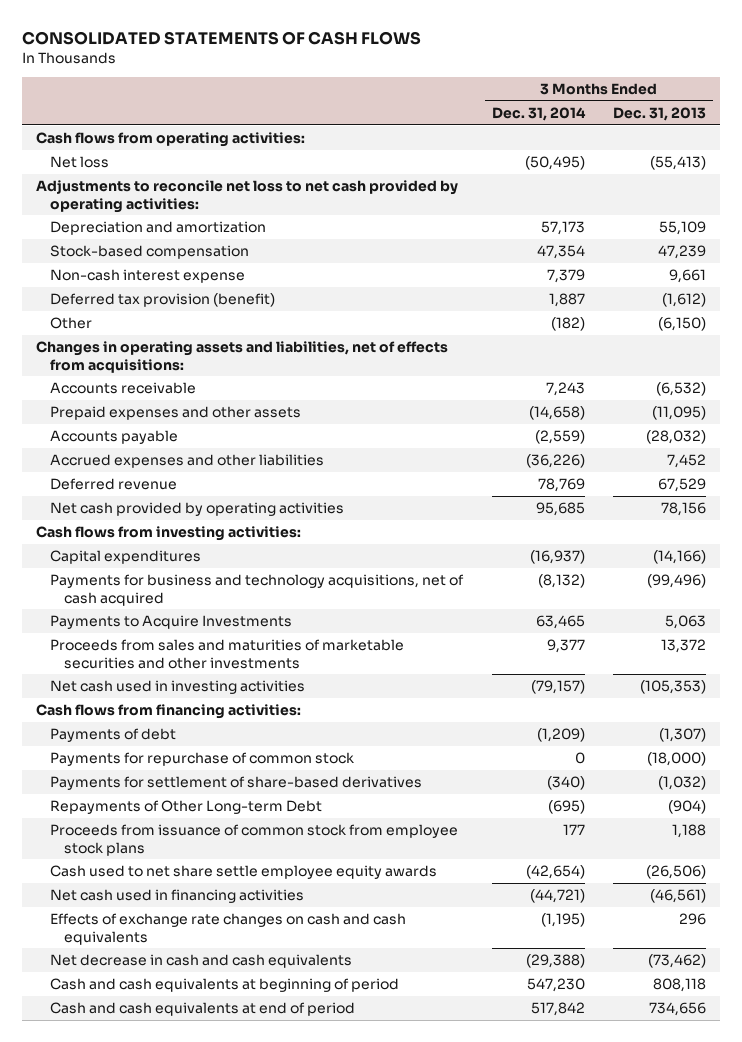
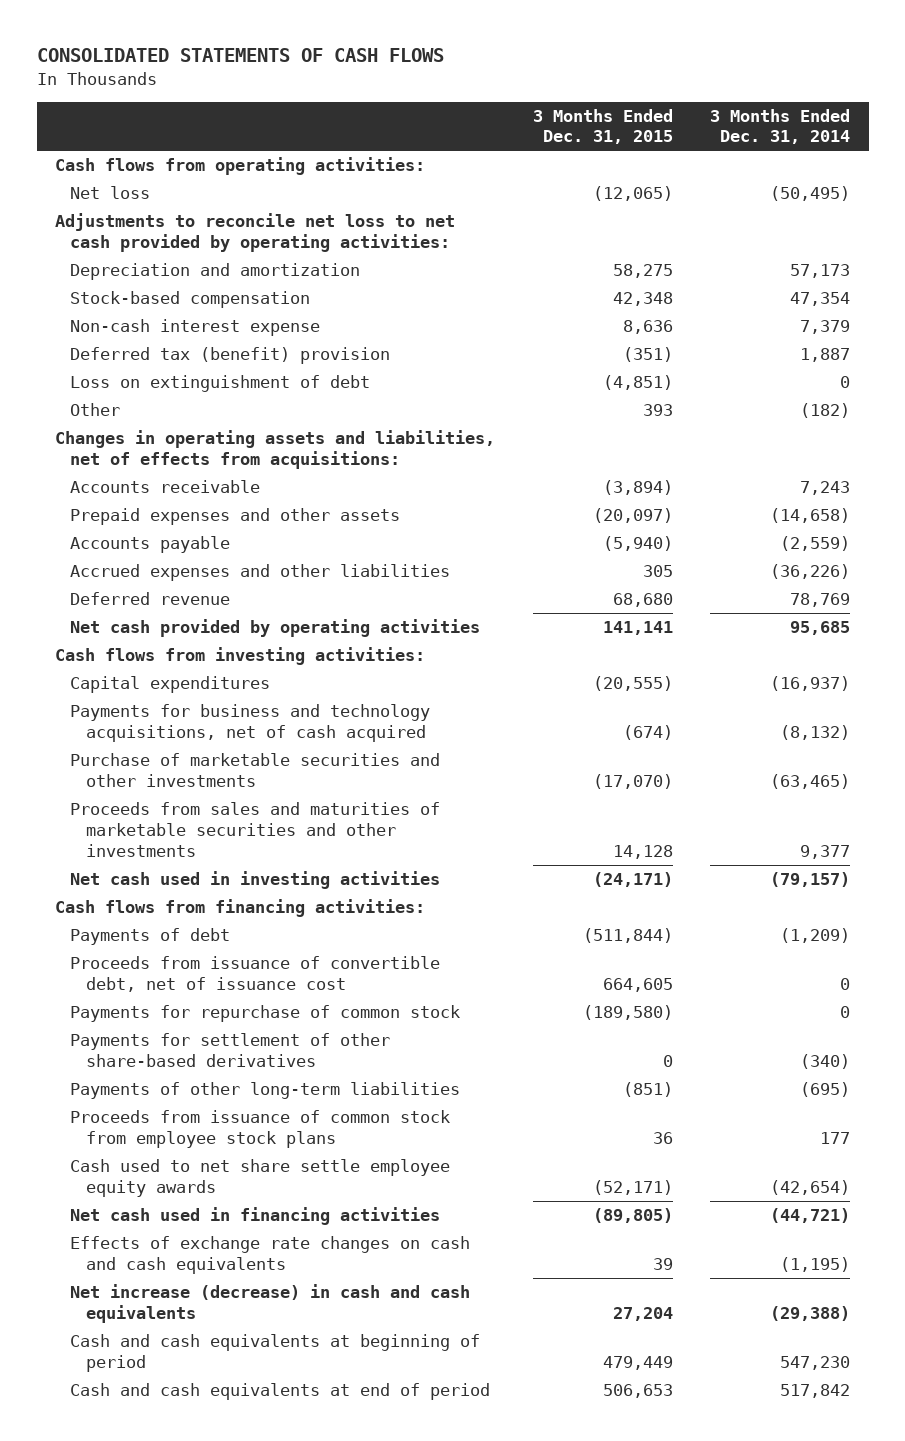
[613,106,707,121] Dec. 31, 2013 -> none
none -> [532,108,673,145] 3 Months Ended Dec. 31, 2015
[50,292,276,307] Deferred tax provision (benefit) -> [70,346,391,364] Deferred tax (benefit) provision
none -> [70,374,371,392] Loss on extinguishment of debt
[50,614,293,629] Payments to Acquire Investments -> none
none -> [70,752,441,787] Purchase of marketable securities and other investments
none -> [70,955,441,992] Proceeds from issuance of convertible debt, net of issuance cost
[50,775,423,790] Payments for settlement of share-based derivatives -> [70,1032,391,1067] Payments for settlement of other share-based derivatives
[50,799,323,814] Repayments of Other Long-term Debt -> [70,1081,461,1099] Payments of other long-term liabilities
[50,953,353,968] Net decrease in cash and cash equivalents -> [70,1283,471,1323] Net increase (decrease) in cash and cash equivalents

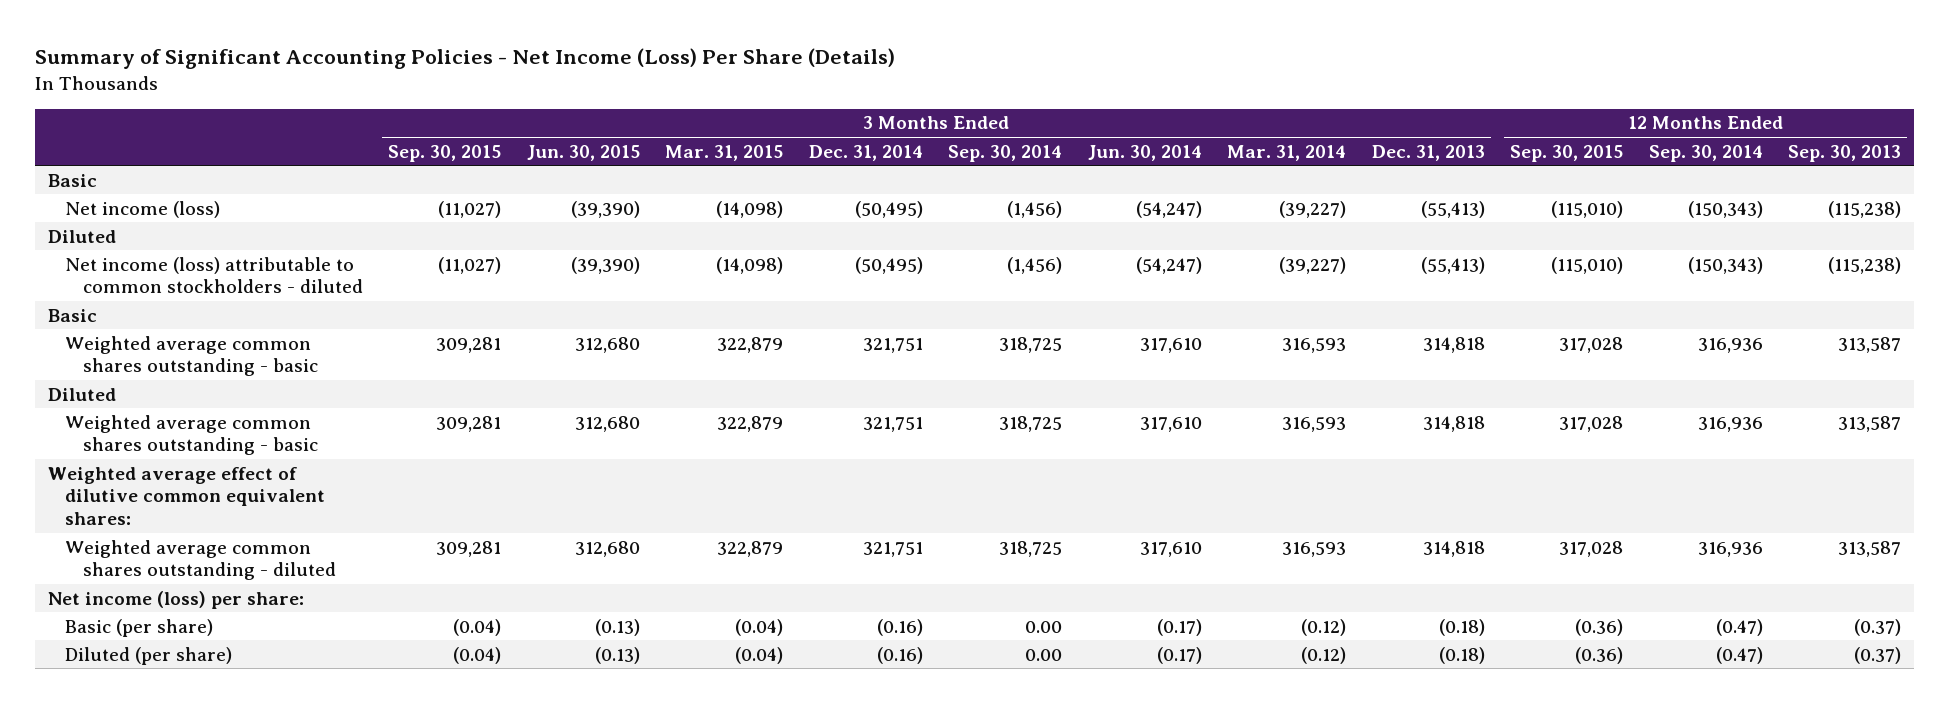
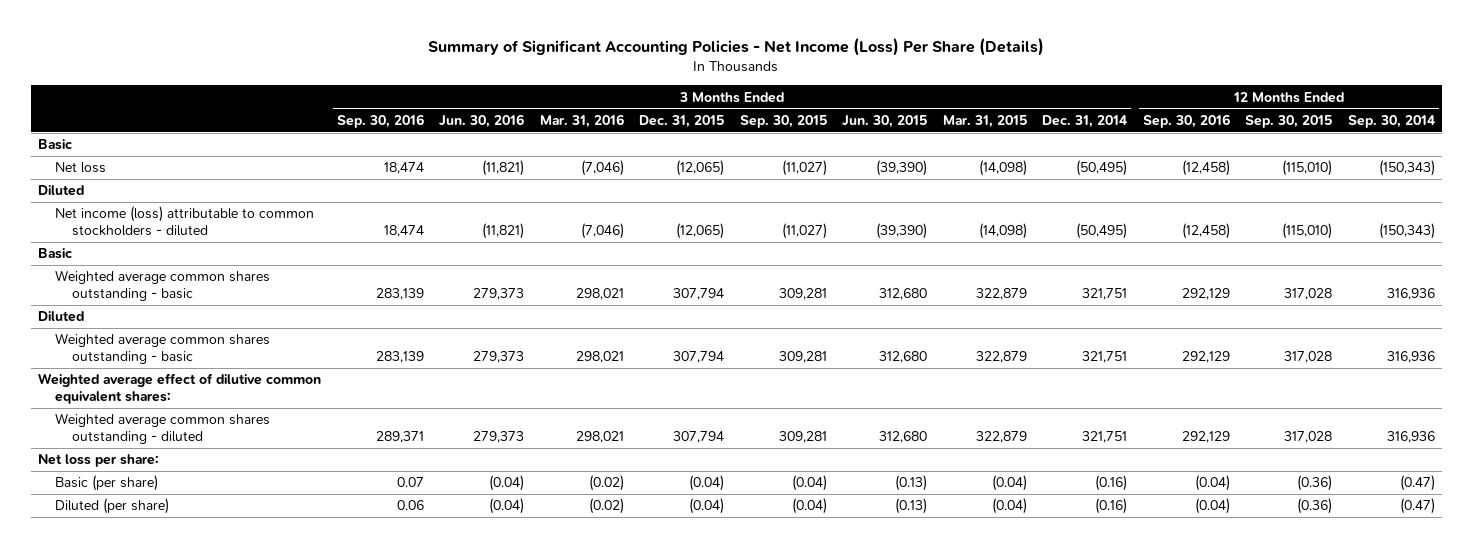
[948,144,1063,162] Sep. 30, 2014 -> none
[1087,144,1202,161] Jun. 30, 2014 -> none
[1227,144,1347,161] Mar. 31, 2014 -> none
[1371,144,1485,161] Dec. 31, 2013 -> none
[1787,144,1901,162] Sep. 30, 2013 -> none
none -> [336,113,424,128] Sep. 30, 2016
none -> [439,113,525,128] Jun. 30, 2016
none -> [539,113,624,128] Mar. 31, 2016
none -> [639,114,725,128] Dec. 31, 2015
none -> [1142,113,1230,128] Sep. 30, 2016
[65,200,221,218] Net income (loss) -> [55,162,107,174] Net loss
[48,590,305,609] Net income (loss) per share: -> [38,454,160,468] Net loss per share:

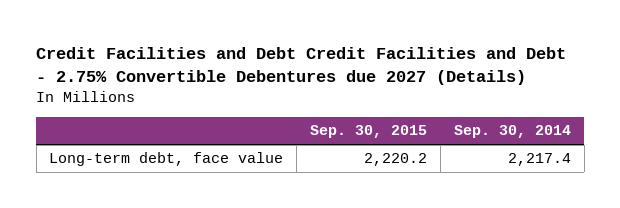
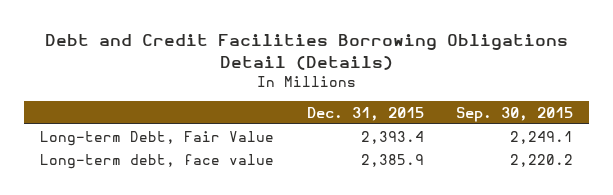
[36,47,567,86] Credit Facilities and Debt Credit Facilities and Debt - 2.75% Convertible Debentures due 2027 (Details) -> [44,33,568,70] Debt and Credit Facilities Borrowing Obligations Detail (Details)
[453,125,571,139] Sep. 30, 2014 -> none
none -> [306,106,424,121] Dec. 31, 2015
none -> [40,130,275,146] Long-term Debt, Fair Value

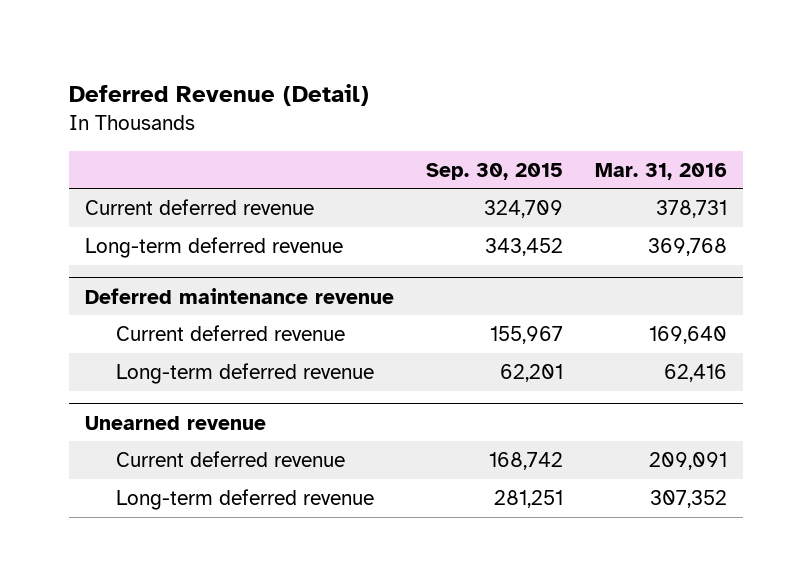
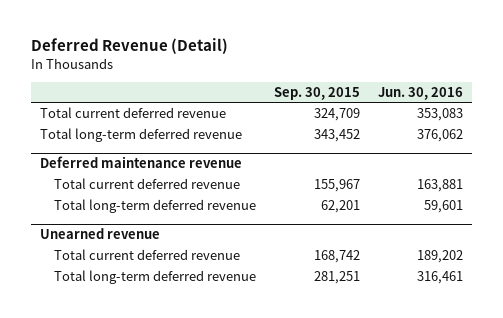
[594,162,727,180] Mar. 31, 2016 -> none
none -> [377,86,463,100] Jun. 30, 2016
[85,198,315,215] Current deferred revenue -> [40,107,227,119] Total current deferred revenue
[85,236,344,258] Long-term deferred revenue -> [40,128,243,143] Total long-term deferred revenue
[115,324,345,341] Current deferred revenue -> [53,178,240,190] Total current deferred revenue
[115,362,374,384] Long-term deferred revenue -> [53,199,256,214] Total long-term deferred revenue
[115,450,345,467] Current deferred revenue -> [53,249,240,261] Total current deferred revenue
[115,488,374,510] Long-term deferred revenue -> [53,270,256,285] Total long-term deferred revenue

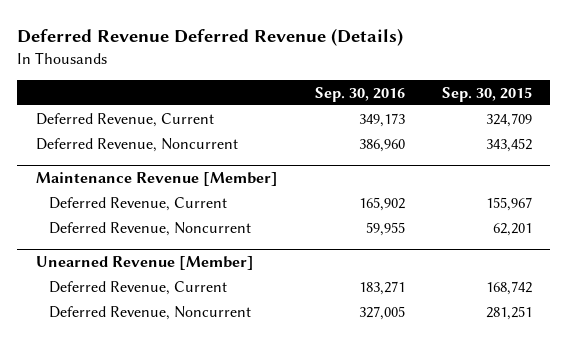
[31,38,229,55] Deferred Revenue (Detail) -> [17,28,404,47] Deferred Revenue Deferred Revenue (Details)
[377,86,463,100] Jun. 30, 2016 -> none
none -> [314,86,405,102] Sep. 30, 2016
[40,107,227,119] Total current deferred revenue -> [35,112,214,127] Deferred Revenue, Current
[40,128,243,143] Total long-term deferred revenue -> [35,137,238,152] Deferred Revenue, Noncurrent
[40,156,243,169] Deferred maintenance revenue -> [35,172,278,187] Maintenance Revenue [Member]
[53,178,240,190] Total current deferred revenue -> [48,196,227,211] Deferred Revenue, Current
[53,199,256,214] Total long-term deferred revenue -> [48,221,251,236] Deferred Revenue, Noncurrent
[40,228,161,240] Unearned revenue -> [35,256,254,271] Unearned Revenue [Member]
[53,249,240,261] Total current deferred revenue -> [48,280,227,295] Deferred Revenue, Current
[53,270,256,285] Total long-term deferred revenue -> [48,305,251,320] Deferred Revenue, Noncurrent

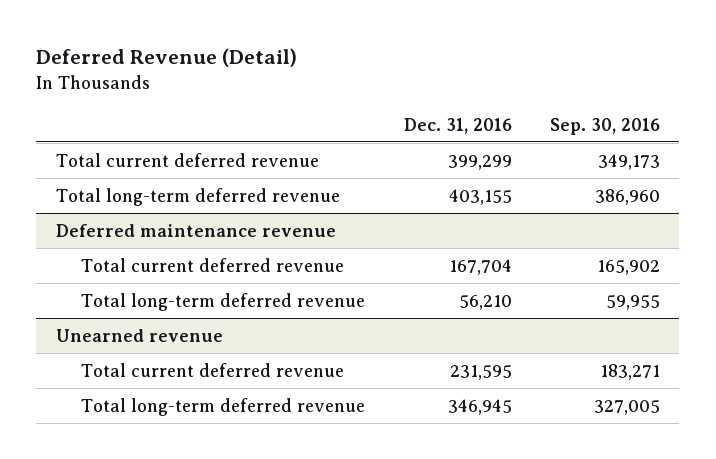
[17,28,404,47] Deferred Revenue Deferred Revenue (Details) -> [36,48,298,68] Deferred Revenue (Detail)
[441,86,532,102] Sep. 30, 2015 -> none
none -> [403,117,512,134] Dec. 31, 2016
[35,112,214,127] Deferred Revenue, Current -> [55,152,319,167] Total current deferred revenue
[35,137,238,152] Deferred Revenue, Noncurrent -> [55,187,340,206] Total long-term deferred revenue
[35,172,278,187] Maintenance Revenue [Member] -> [55,223,336,237] Deferred maintenance revenue
[48,196,227,211] Deferred Revenue, Current -> [81,257,345,272] Total current deferred revenue
[48,221,251,236] Deferred Revenue, Noncurrent -> [81,292,366,311] Total long-term deferred revenue
[35,256,254,271] Unearned Revenue [Member] -> [55,328,223,342] Unearned revenue
[48,280,227,295] Deferred Revenue, Current -> [81,362,345,377] Total current deferred revenue
[48,305,251,320] Deferred Revenue, Noncurrent -> [81,397,366,416] Total long-term deferred revenue

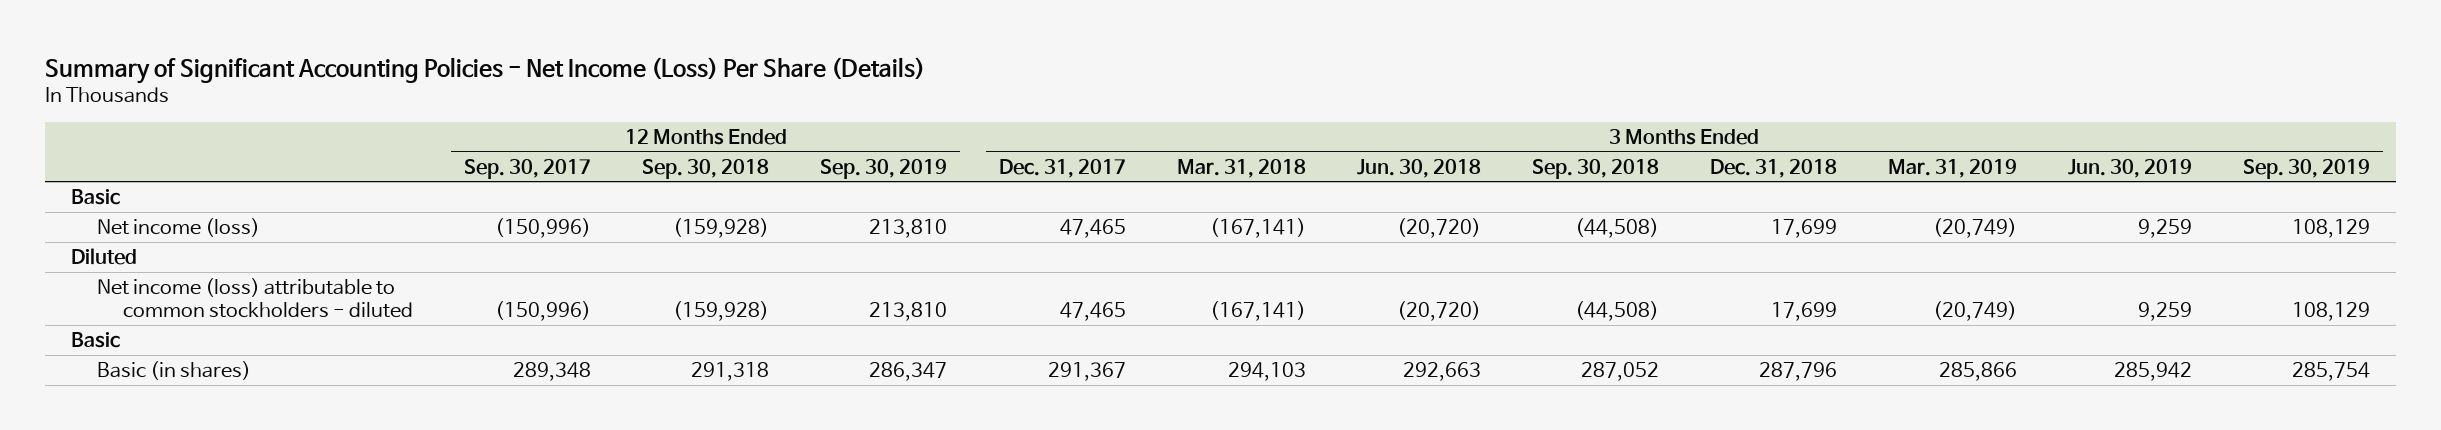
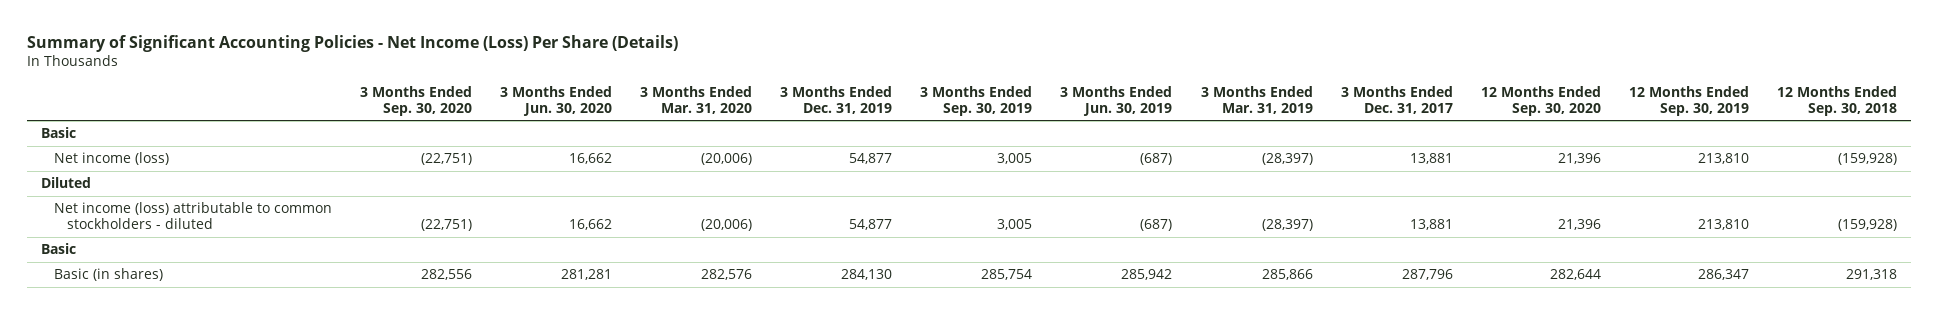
[464,158,592,179] Sep. 30, 2017 -> none
[1176,158,1306,178] Mar. 31, 2018 -> none
[1356,158,1481,178] Jun. 30, 2018 -> none
[1531,158,1659,179] Sep. 30, 2018 -> none
[1710,158,1838,178] Dec. 31, 2018 -> none
none -> [359,85,472,116] 3 Months Ended Sep. 30, 2020
none -> [499,85,612,116] 3 Months Ended Jun. 30, 2020
none -> [640,85,753,114] 3 Months Ended Mar. 31, 2020
none -> [780,85,893,114] 3 Months Ended Dec. 31, 2019
none -> [1480,85,1601,116] 12 Months Ended Sep. 30, 2020
[1059,218,1126,238] 47,465 -> [1409,153,1453,165] 13,881
[1933,217,2018,238] (20,749) -> [1261,153,1313,166] (28,397)
[2138,218,2193,238] 9,259 -> [1140,153,1173,166] (687)
[2292,218,2371,238] 108,129 -> [997,153,1033,165] 3,005
[1059,301,1126,321] 47,465 -> [1409,219,1453,231] 13,881
[1933,300,2018,321] (20,749) -> [1261,219,1313,232] (28,397)
[2138,301,2193,321] 9,259 -> [1140,219,1173,232] (687)
[2292,301,2371,321] 108,129 -> [997,219,1033,231] 3,005
[1047,361,1126,381] 291,367 -> [1401,269,1453,281] 287,796

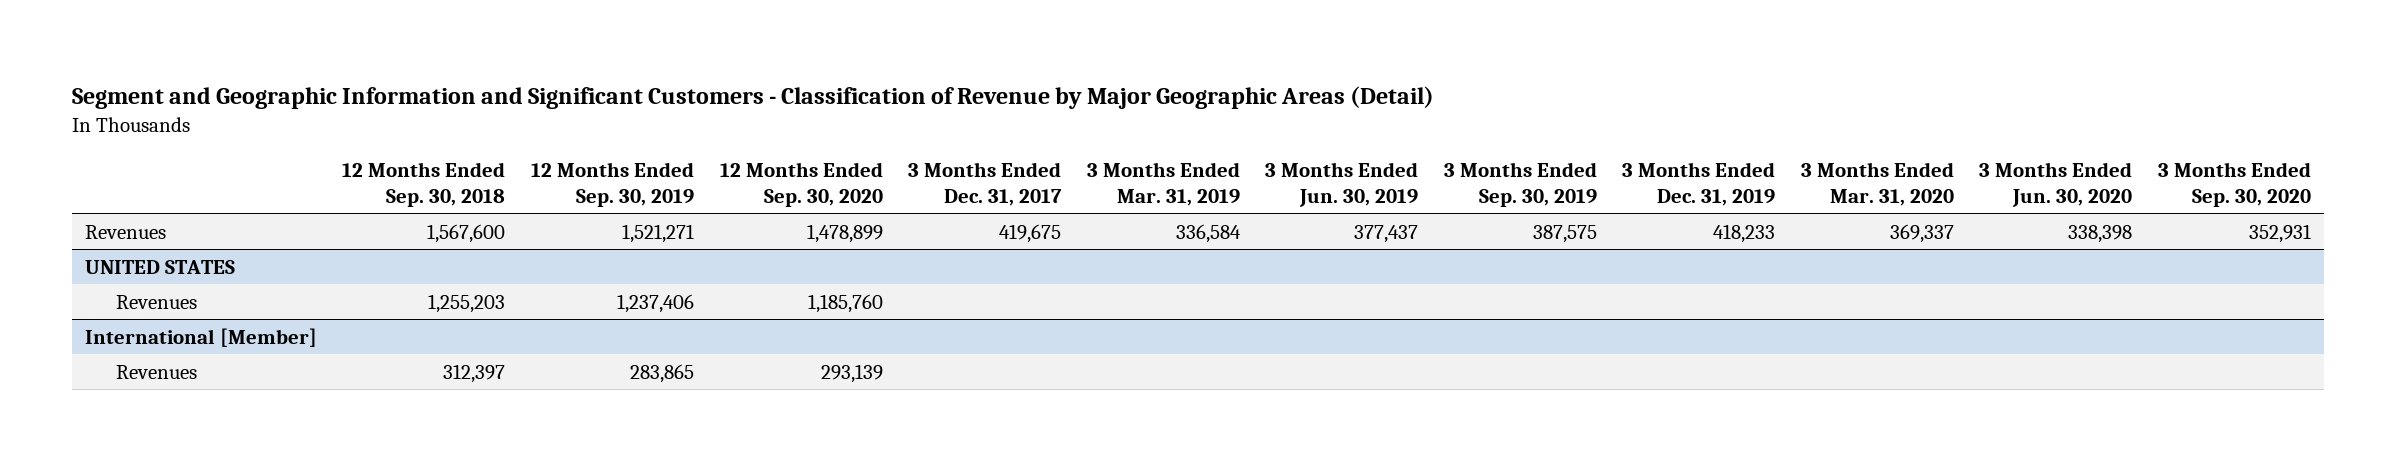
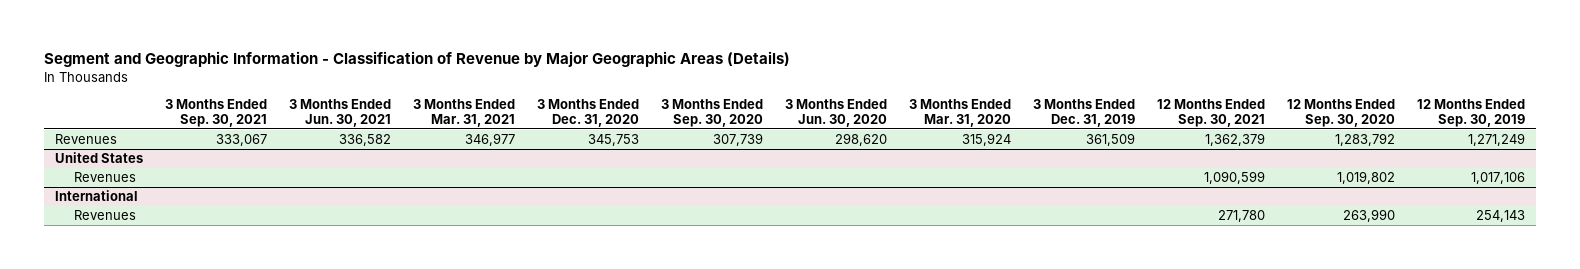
[72,86,1435,110] Segment and Geographic Information and Significant Customers - Classification of Revenue by Major Geographic Areas (Detail) -> [43,51,790,68] Segment and Geographic Information - Classification of Revenue by Major Geographic Areas (Details)
[342,162,506,207] 12 Months Ended Sep. 30, 2018 -> none
[908,162,1063,206] 3 Months Ended Dec. 31, 2017 -> none
[1086,162,1240,206] 3 Months Ended Mar. 31, 2019 -> none
[1265,162,1419,207] 3 Months Ended Jun. 30, 2019 -> none
[1443,162,1597,207] 3 Months Ended Sep. 30, 2019 -> none
none -> [164,98,267,127] 3 Months Ended Sep. 30, 2021
none -> [289,98,392,127] 3 Months Ended Jun. 30, 2021
none -> [413,98,516,127] 3 Months Ended Mar. 31, 2021
none -> [537,98,640,127] 3 Months Ended Dec. 31, 2020
none -> [1157,98,1266,127] 12 Months Ended Sep. 30, 2021
[622,223,695,243] 1,521,271 -> [1468,133,1526,147] 1,271,249
[806,223,883,243] 1,478,899 -> [1335,133,1396,147] 1,283,792
[1713,223,1776,243] 418,233 -> [1086,133,1136,147] 361,509
[1889,223,1954,243] 369,337 -> [962,133,1012,147] 315,924
[2068,224,2133,243] 338,398 -> [835,133,888,147] 298,620
[2249,223,2312,243] 352,931 -> [713,133,764,147] 307,739
[84,259,235,274] UNITED STATES -> [54,152,143,164] United States
[617,293,695,313] 1,237,406 -> [1471,172,1526,185] 1,017,106
[807,293,883,313] 1,185,760 -> [1337,171,1396,185] 1,019,802
[84,327,317,347] International [Member] -> [54,190,138,202] International
[630,363,695,383] 283,865 -> [1476,210,1526,223] 254,143
[820,363,883,383] 293,139 -> [1343,209,1396,223] 263,990

